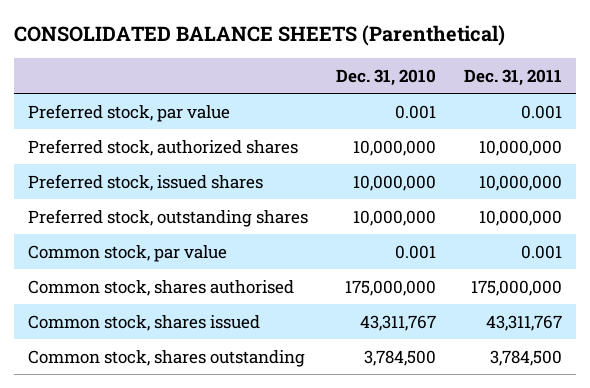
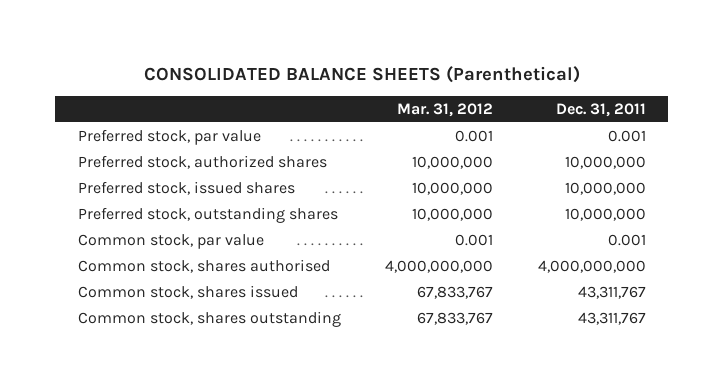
[335,68,436,86] Dec. 31, 2010 -> none
none -> [397,102,494,117] Mar. 31, 2012
[470,279,562,296] 175,000,000 -> [537,259,646,273] 4,000,000,000
[489,349,562,366] 3,784,500 -> [577,311,646,325] 43,311,767

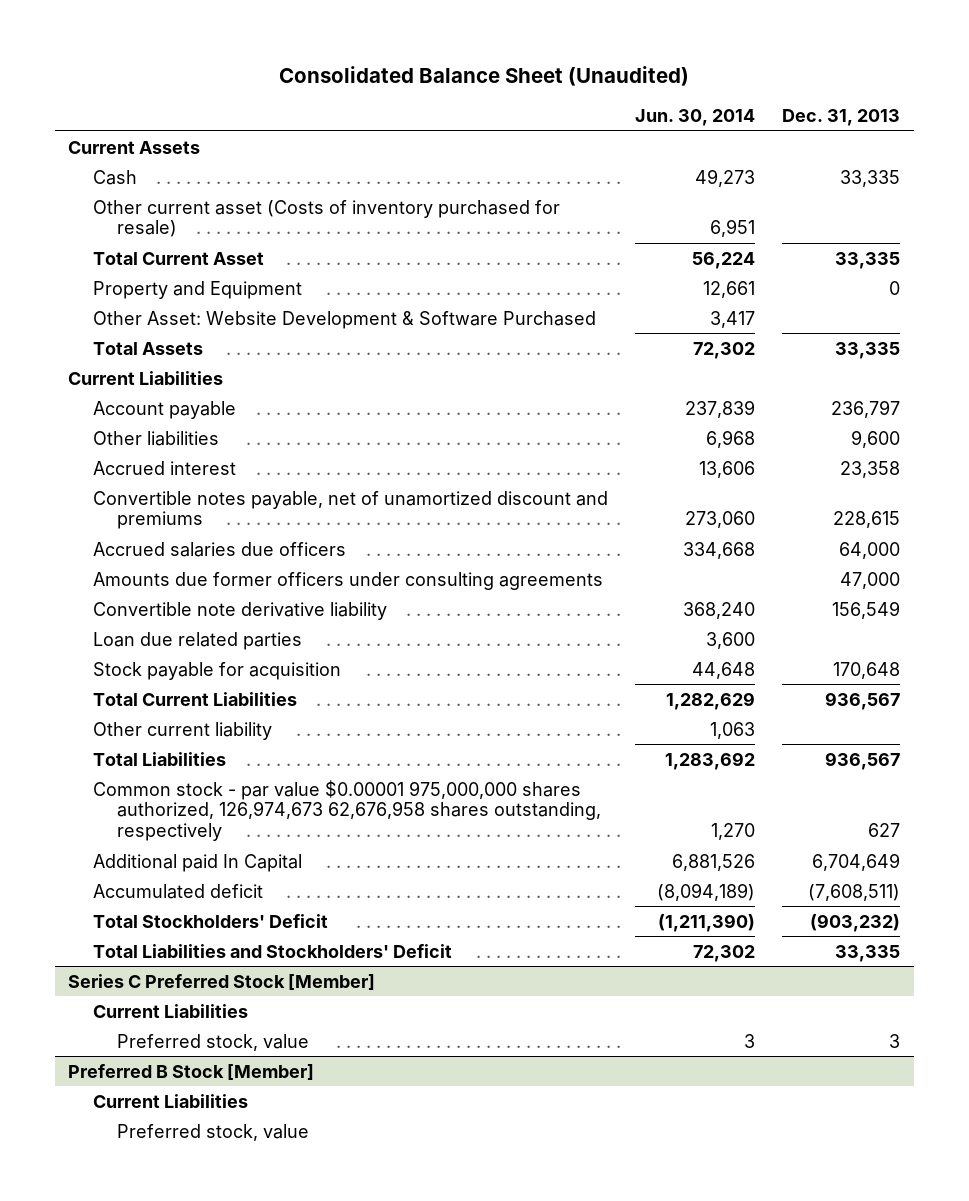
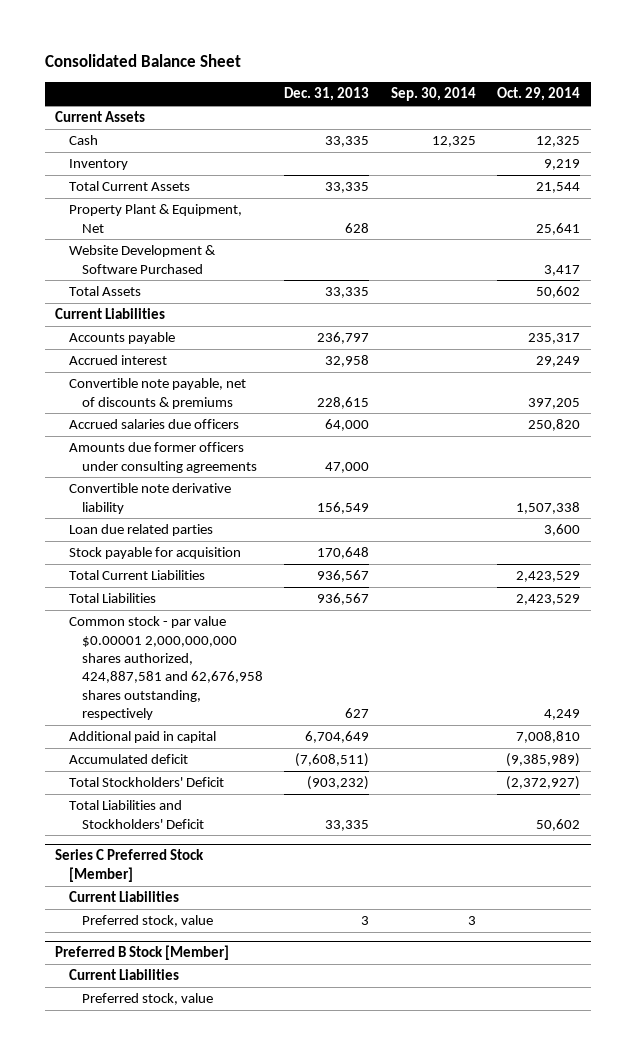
[279,65,690,86] Consolidated Balance Sheet (Unaudited) -> [44,54,241,68] Consolidated Balance Sheet
[635,109,756,127] Jun. 30, 2014 -> none
none -> [390,87,476,102] Sep. 30, 2014
none -> [496,87,580,102] Oct. 29, 2014
[92,199,560,238] Other current asset (Costs of inventory purchased for resale) -> none
none -> [68,159,128,171] Inventory
[92,251,264,265] Total Current Asset -> [68,181,190,192] Total Current Assets
[92,280,302,299] Property and Equipment -> [68,204,242,233] Property Plant & Equipment, Net
[889,280,901,295] 0 -> [345,222,370,233] 628
[92,310,596,329] Other Asset: Website Development & Software Purchased -> [68,245,216,274] Website Development & Software Purchased
[92,430,219,446] Other liabilities -> none
[92,400,236,419] Account payable -> [68,332,175,345] Accounts payable
[840,460,901,478] 23,358 -> [325,355,370,368] 32,958
[92,490,608,530] Convertible notes payable, net of unamortized discount and premiums -> [68,378,246,409] Convertible note payable, net of discounts & premiums
[92,721,272,740] Other current liability -> none
[92,779,602,842] Common stock - par value $0.00001 975,000,000 shares authorized, 126,974,673 62,676,958 shares outstanding, respectively -> [68,616,264,721] Common stock - par value $0.00001 2,000,000,000 shares authorized, 424,887,581 and 62,676,958 shares outstanding, respectively
[92,853,302,872] Additional paid In Capital -> [68,731,216,744] Additional paid in capital

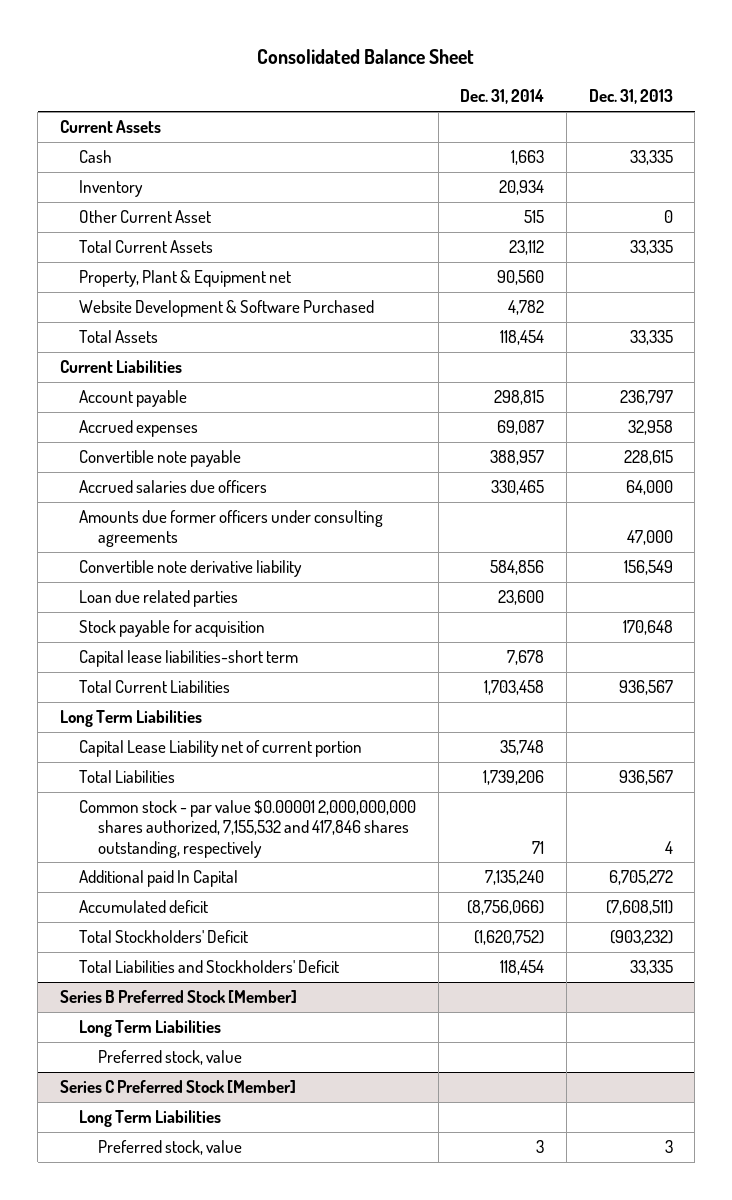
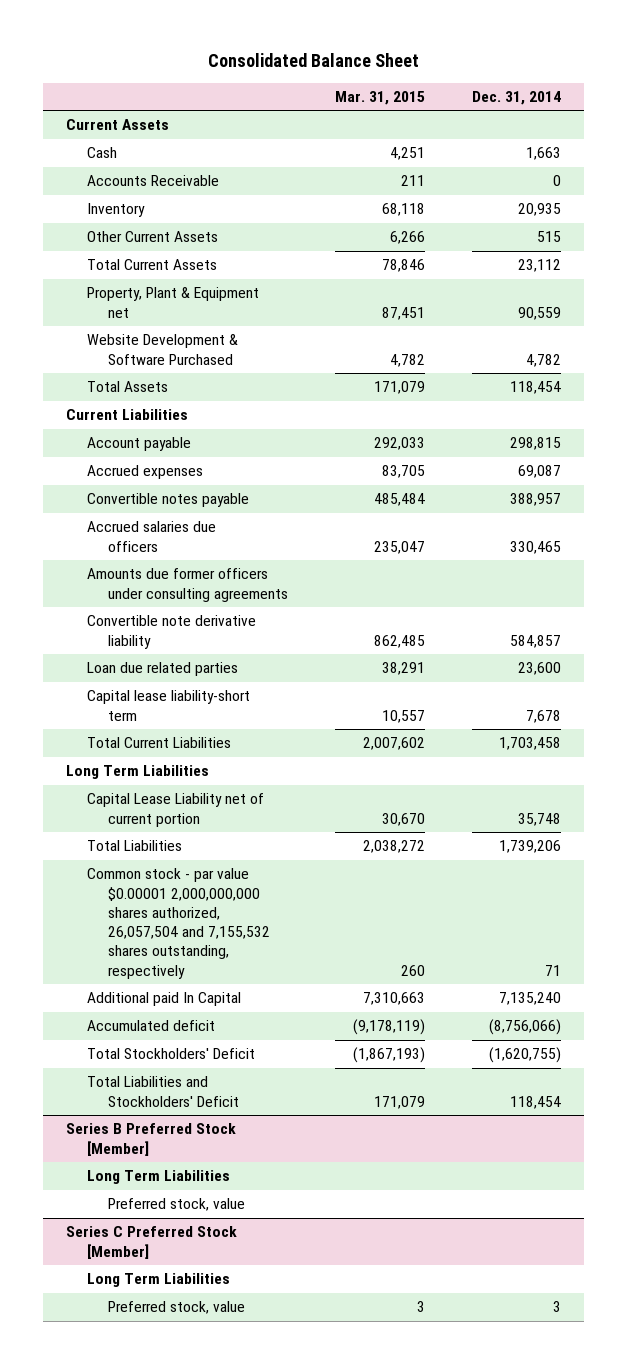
[588,89,673,105] Dec. 31, 2013 -> none
none -> [335,91,426,106] Mar. 31, 2015
none -> [87,175,220,187] Accounts Receivable
[499,180,545,196] 20,934 -> [517,203,561,217] 20,935
[78,210,211,224] Other Current Asset -> [87,231,219,243] Other Current Assets
[497,270,545,286] 90,560 -> [517,306,561,320] 90,559
[78,450,241,468] Convertible note payable -> [87,493,250,508] Convertible notes payable
[490,560,545,576] 584,856 -> [509,634,561,648] 584,857
[78,620,265,638] Stock payable for acquisition -> none
[78,650,298,668] Capital lease liabilities-short term -> [87,690,251,721] Capital lease liability-short term
[78,800,416,858] Common stock - par value $0.00001 2,000,000,000 shares authorized, 7,155,532 and 417,846 shares outstanding, respectively -> [87,868,271,979] Common stock - par value $0.00001 2,000,000,000 shares authorized, 26,057,504 and 7,155,532 shares outstanding, respectively
[474,930,545,946] (1,620,752) -> [488,1047,561,1064] (1,620,755)

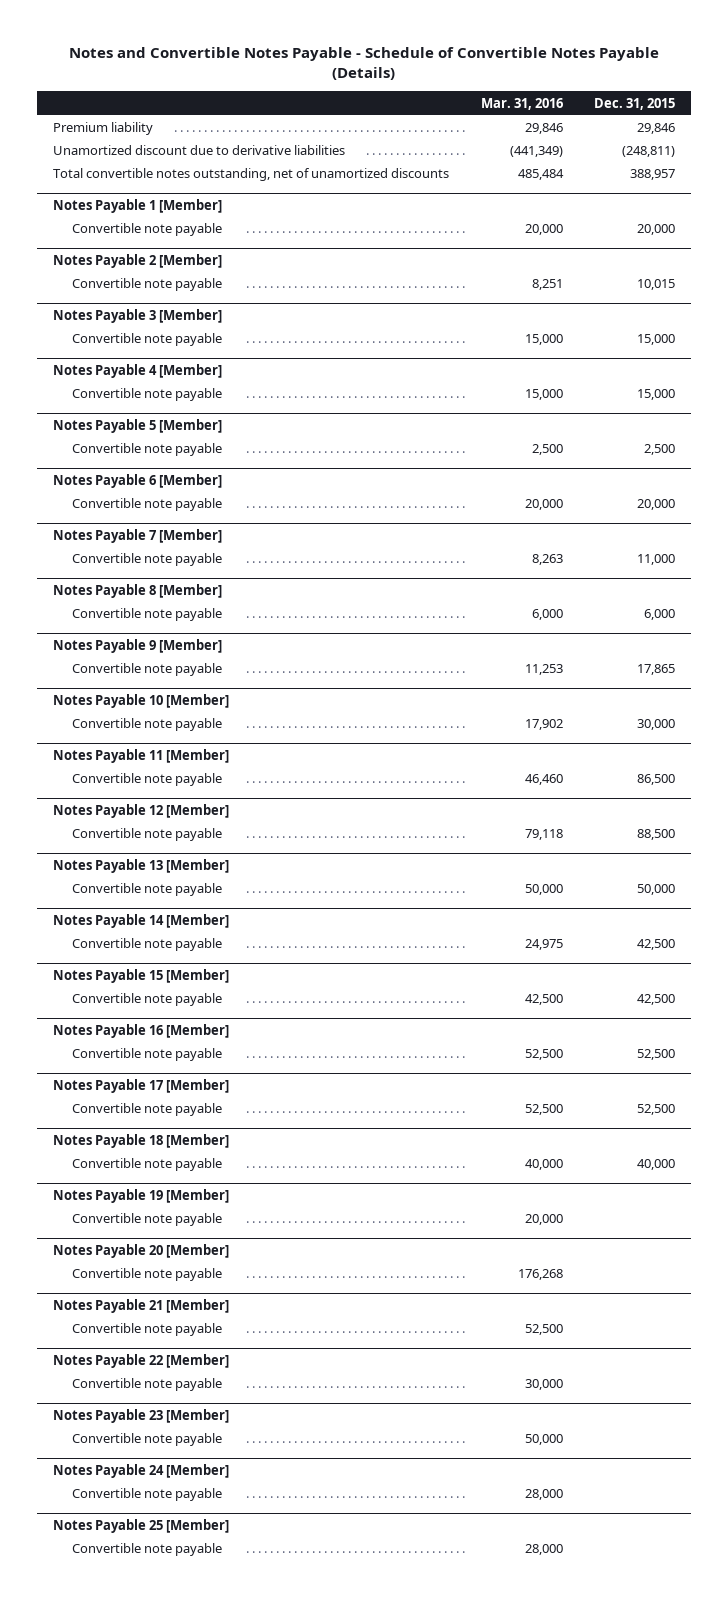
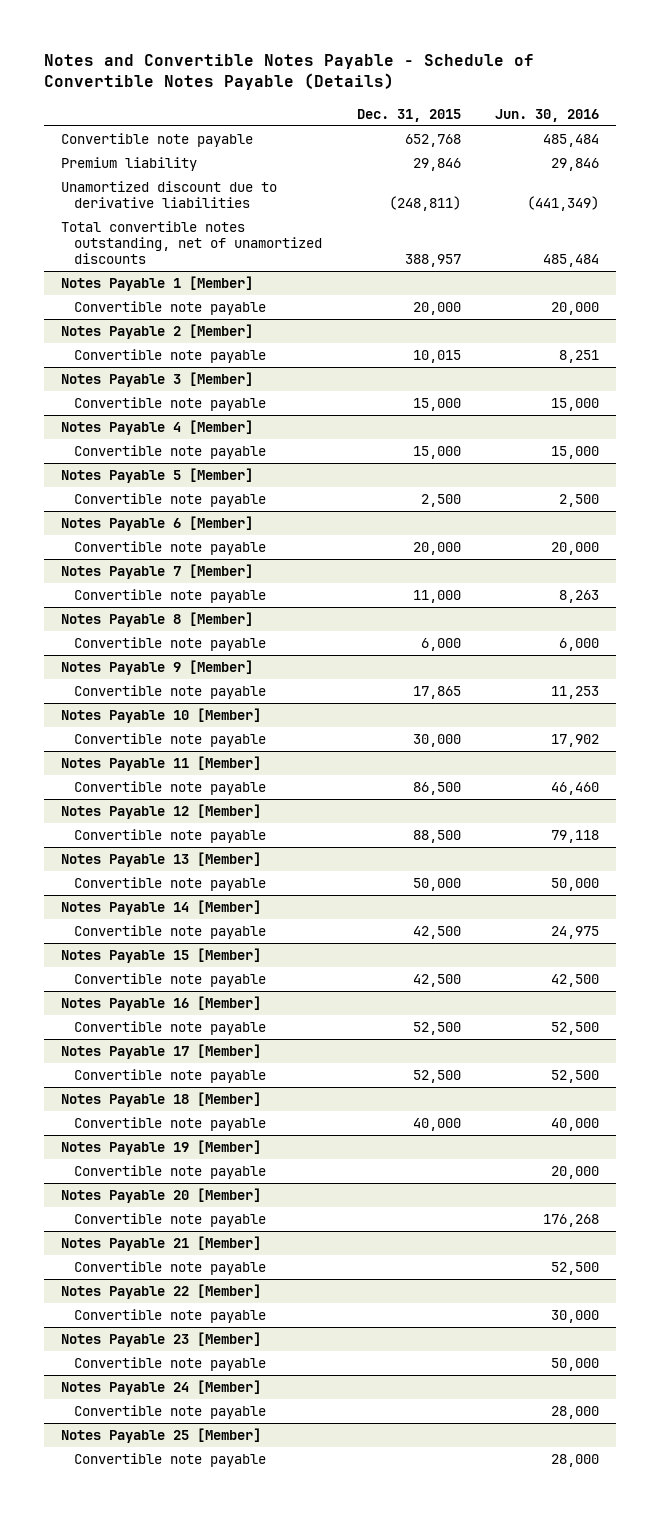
[480,97,563,110] Mar. 31, 2016 -> none
none -> [495,108,600,122] Jun. 30, 2016
none -> [61,133,254,148] Convertible note payable

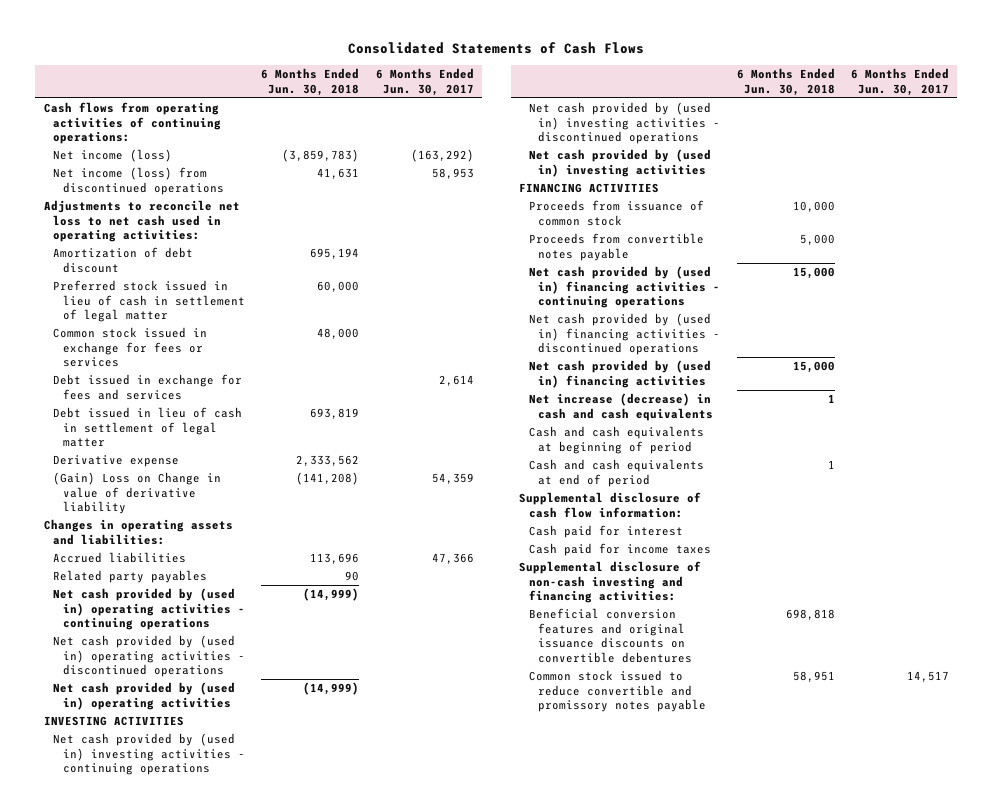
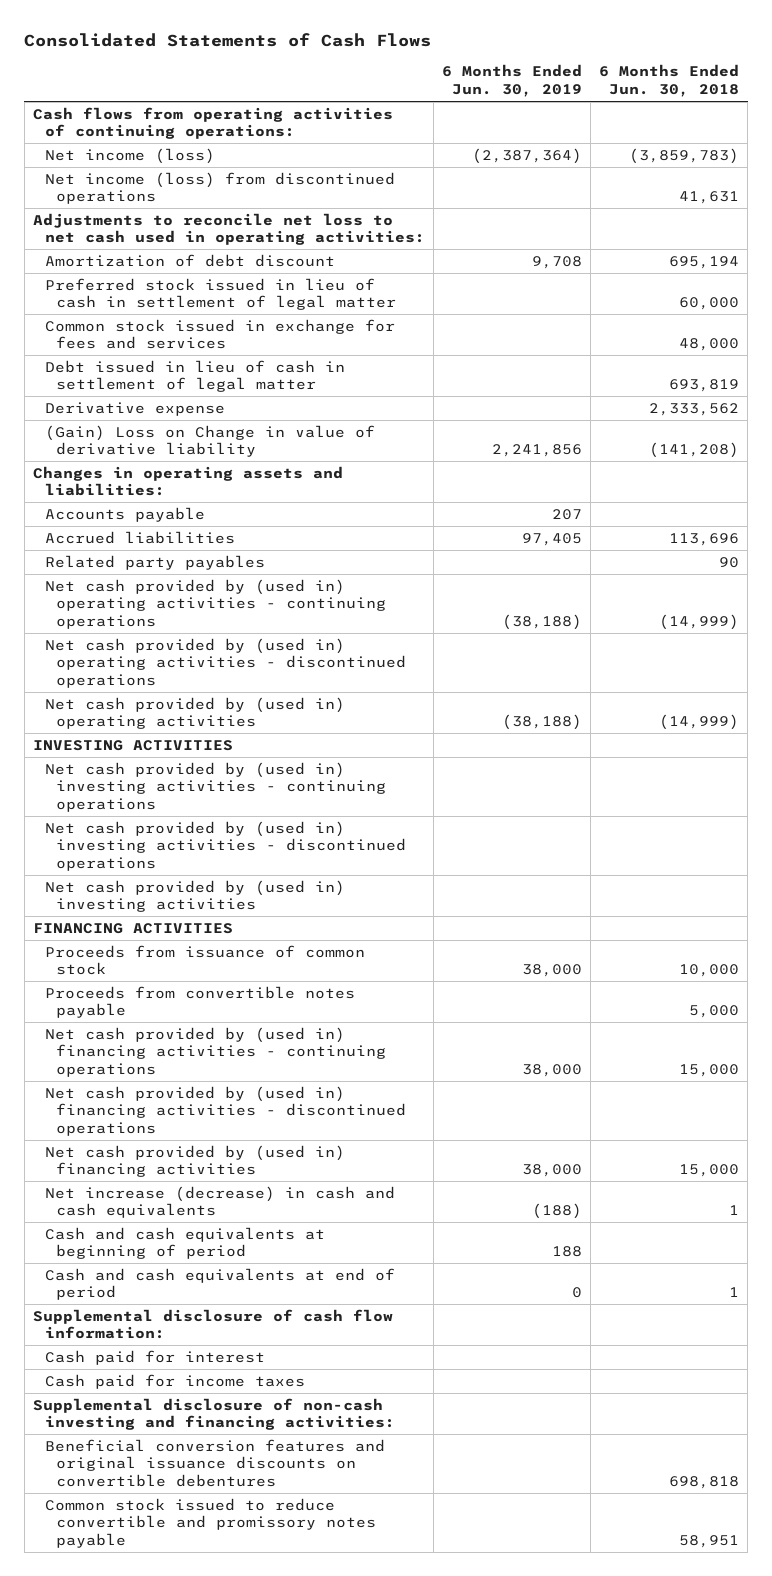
[375,68,474,96] 6 Months Ended Jun. 30, 2017 -> none
none -> [441,64,582,98] 6 Months Ended Jun. 30, 2019
[53,374,243,400] Debt issued in exchange for fees and services -> none
[53,327,208,368] Common stock issued in exchange for fees or services -> [44,318,395,350] Common stock issued in exchange for fees and services
none -> [44,506,205,522] Accounts payable

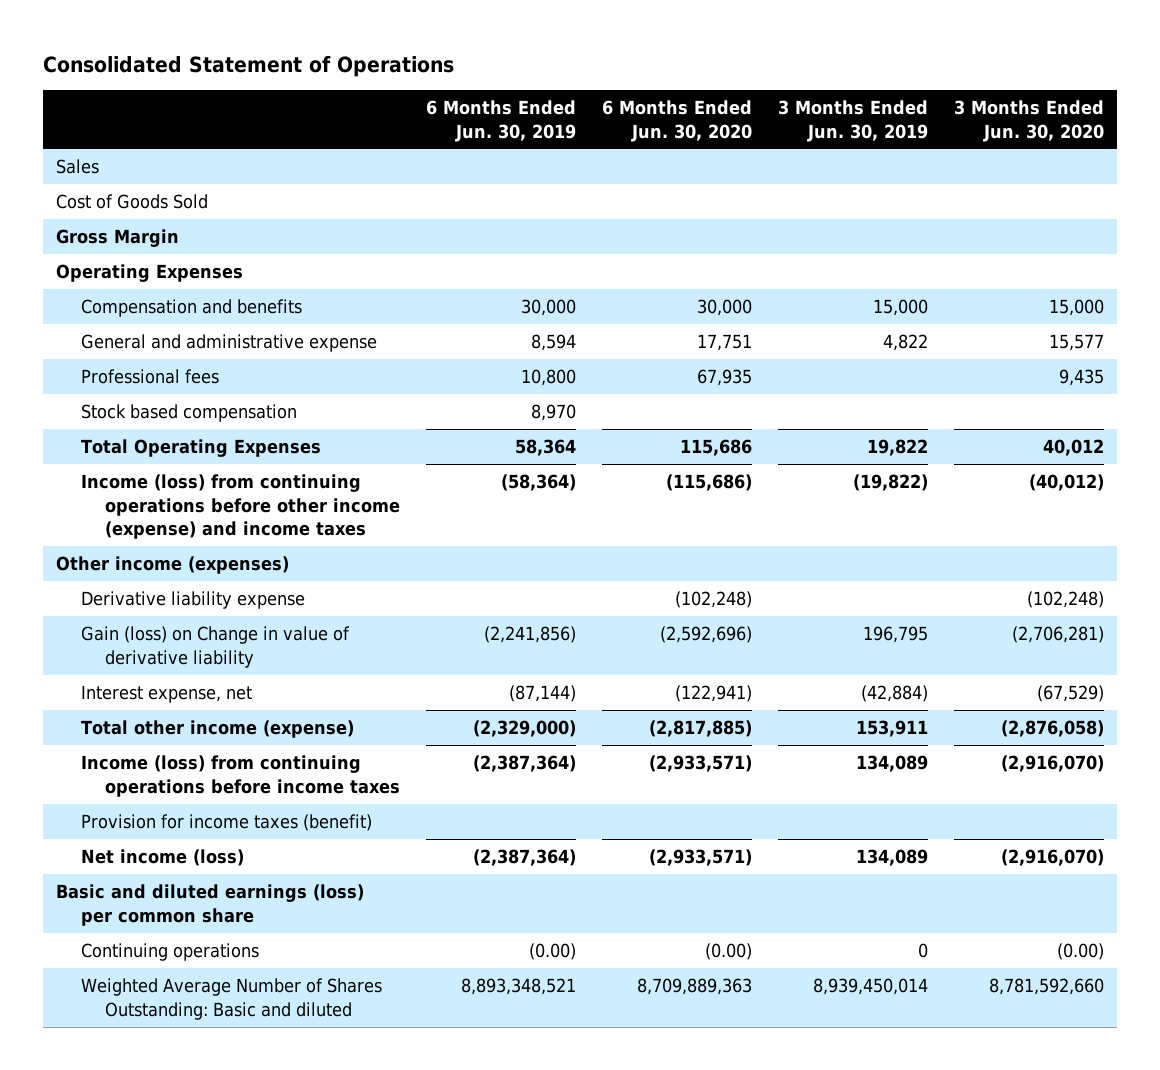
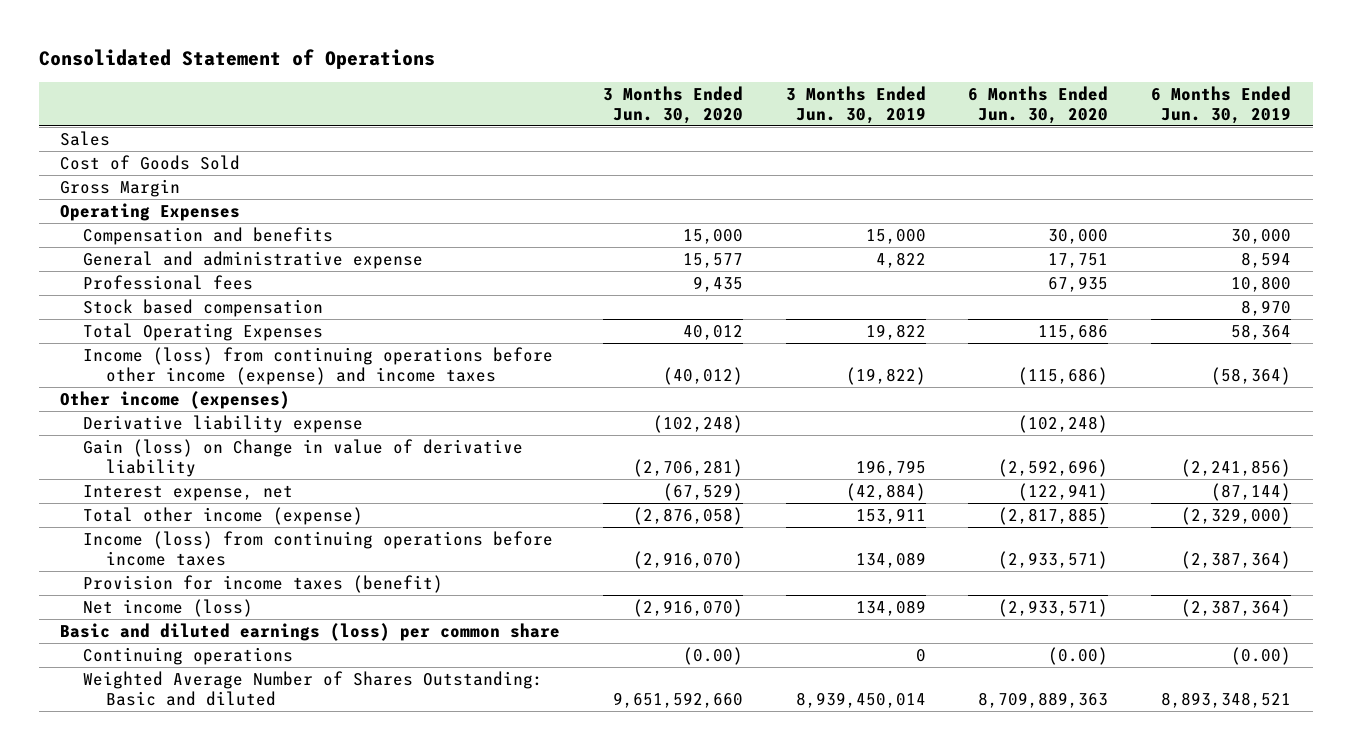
[988,978,1104,996] 8,781,592,660 -> [613,691,744,708] 9,651,592,660

